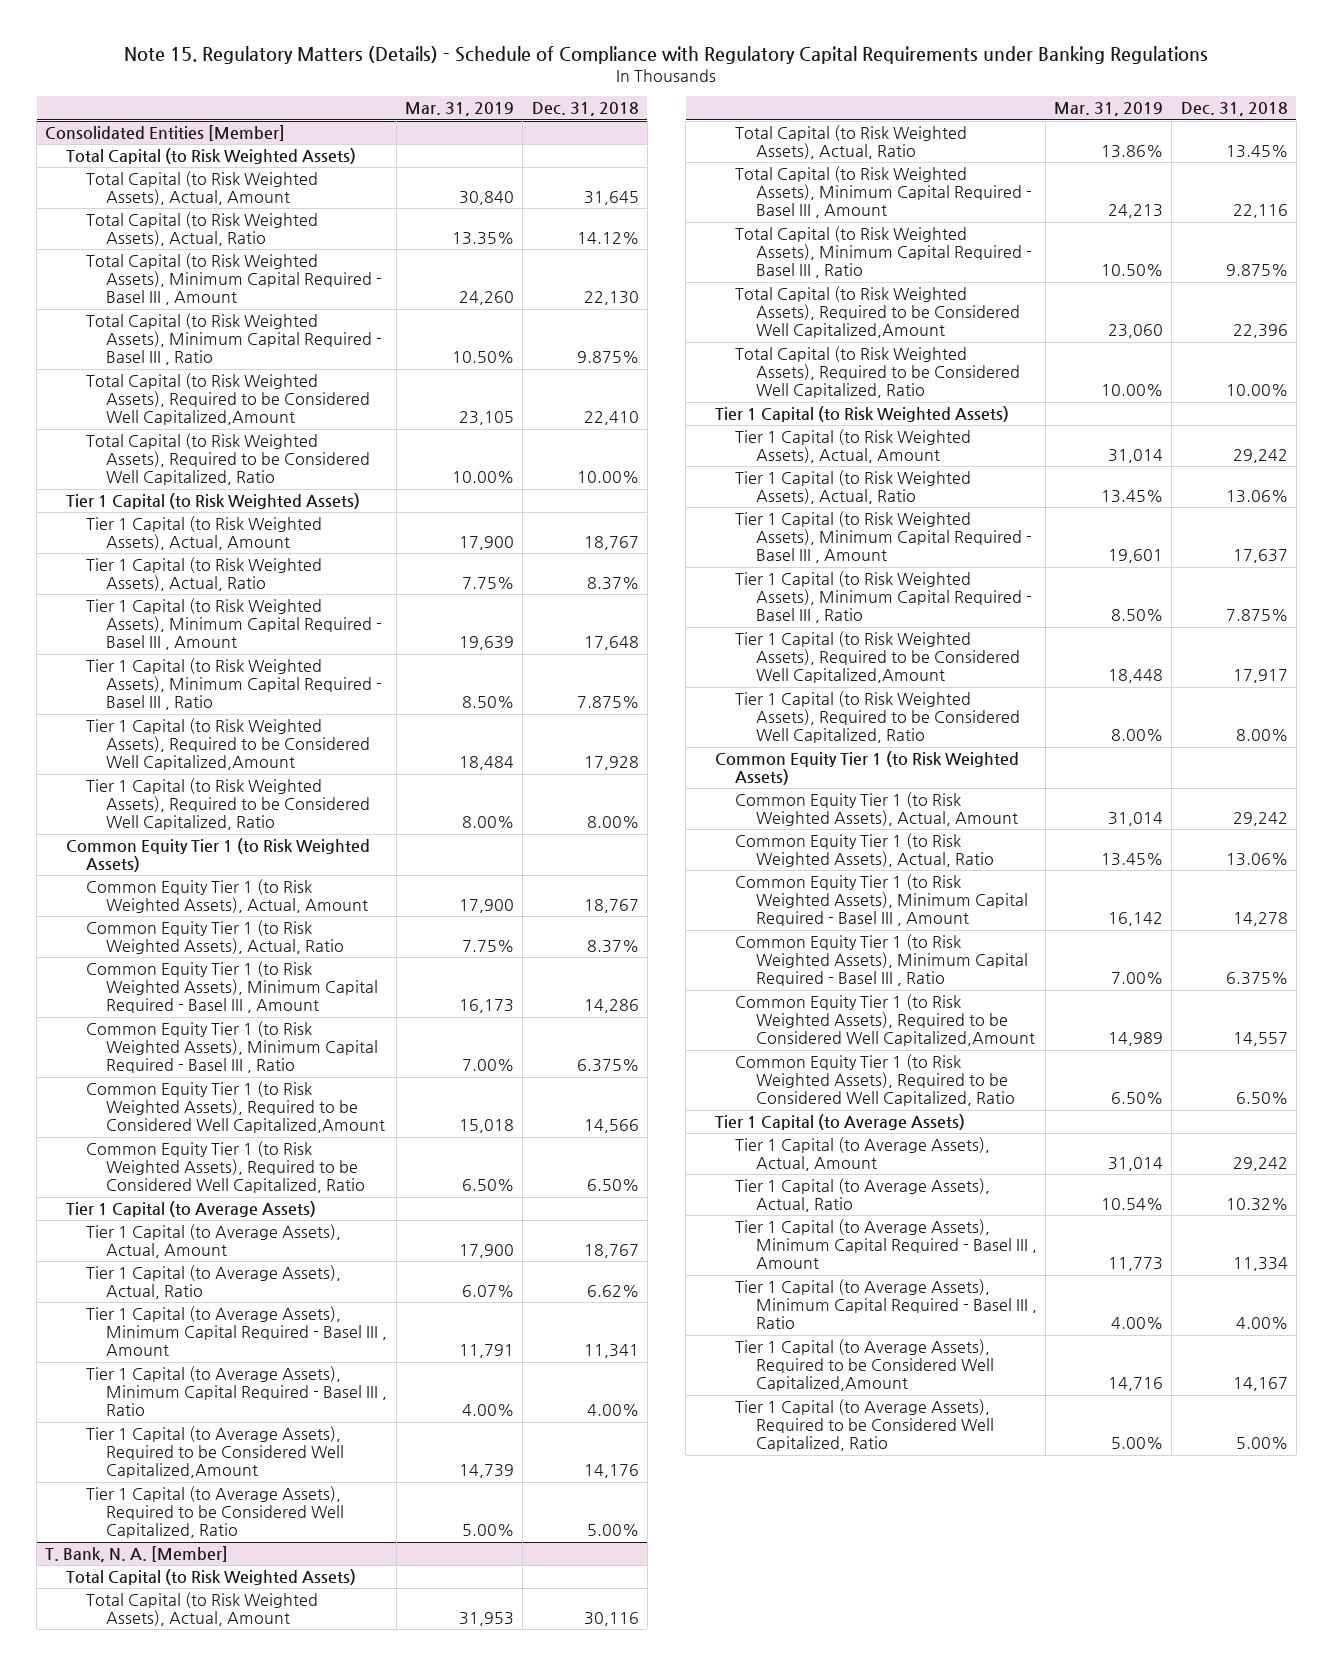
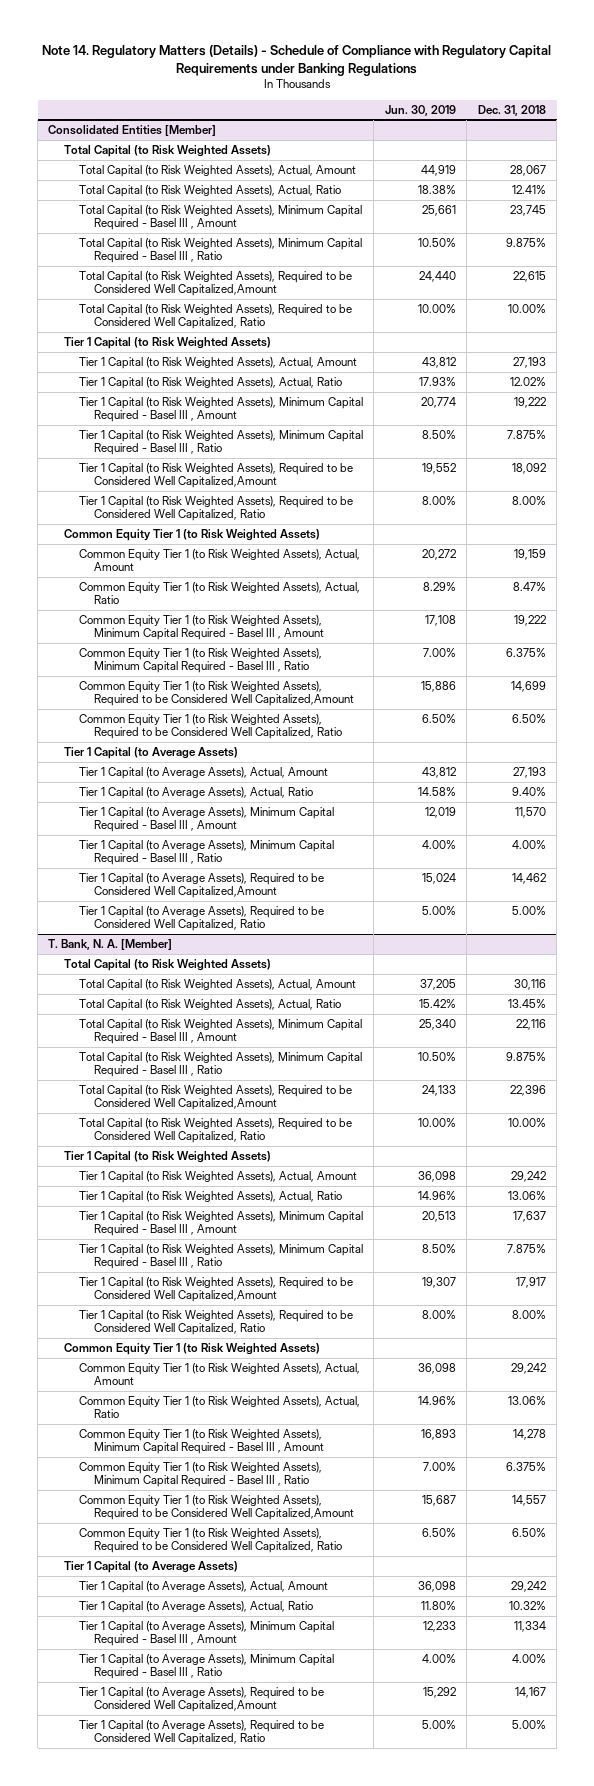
[124,46,1209,65] Note 15. Regulatory Matters (Details) - Schedule of Compliance with Regulatory Capital Requirements under Banking Regulations -> [42,45,552,76] Note 14. Regulatory Matters (Details) - Schedule of Compliance with Regulatory Capital Requirements under Banking Regulations
[404,102,514,117] Mar. 31, 2019 -> none
none -> [384,104,456,116] Jun. 30, 2019
[583,191,639,206] 31,645 -> [509,165,546,177] 28,067
[576,232,639,245] 14.12% -> [511,185,546,195] 12.41%
[583,291,639,306] 22,130 -> [509,205,546,217] 23,745
[583,411,639,426] 22,410 -> [512,271,546,283] 22,615
[583,536,639,551] 18,767 -> [512,357,546,369] 27,193
[586,577,639,591] 8.37% -> [509,377,546,387] 12.02%
[583,636,639,651] 17,648 -> [513,397,546,409] 19,222
[583,756,639,771] 17,928 -> [511,463,546,475] 18,092
[583,899,639,914] 18,767 -> [513,549,546,561] 19,159
[586,940,639,954] 8.37% -> [512,582,546,592] 8.47%
[583,999,639,1014] 14,286 -> [513,615,546,627] 19,222
[583,1119,639,1134] 14,566 -> [510,681,546,693] 14,699
[583,1244,639,1259] 18,767 -> [512,767,546,779] 27,193
[586,1285,639,1298] 6.62% -> [511,787,546,797] 9.40%
[583,1344,639,1359] 11,341 -> [514,807,546,819] 11,570
[583,1464,639,1479] 14,176 -> [511,873,546,885] 14,462

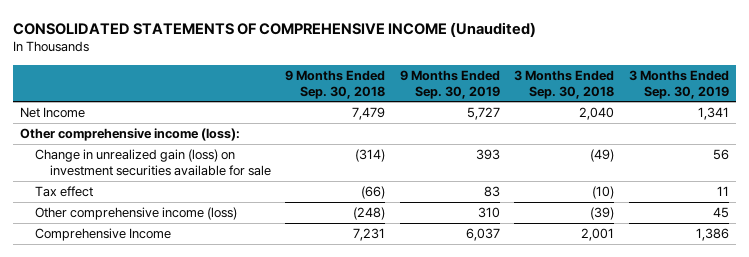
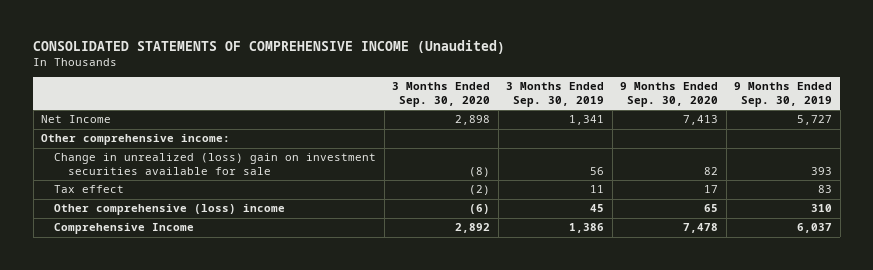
[285,69,386,99] 9 Months Ended Sep. 30, 2018 -> none
[514,69,615,99] 3 Months Ended Sep. 30, 2018 -> none
none -> [392,82,491,107] 3 Months Ended Sep. 30, 2020
none -> [620,82,719,107] 9 Months Ended Sep. 30, 2020
[20,128,241,142] Other comprehensive income (loss): -> [41,134,231,146] Other comprehensive income:
[35,149,271,177] Change in unrealized gain (loss) on investment securities available for sale -> [54,153,377,176] Change in unrealized (loss) gain on investment securities available for sale
[35,207,238,221] Other comprehensive income (loss) -> [54,204,286,216] Other comprehensive (loss) income

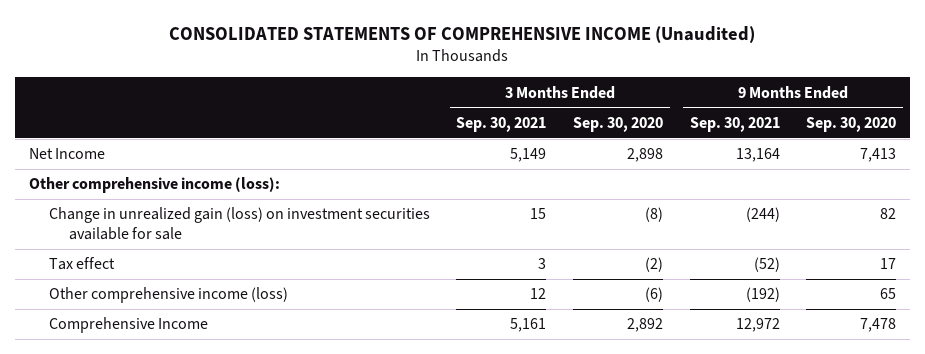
[506,82,605,107] 3 Months Ended Sep. 30, 2019 -> none
[734,82,833,107] 9 Months Ended Sep. 30, 2019 -> none
none -> [456,116,547,132] Sep. 30, 2021
none -> [689,116,780,132] Sep. 30, 2021
[41,134,231,146] Other comprehensive income: -> [28,177,280,194] Other comprehensive income (loss):
[54,153,377,176] Change in unrealized (loss) gain on investment securities available for sale -> [48,207,430,241] Change in unrealized gain (loss) on investment securities available for sale
[54,204,286,216] Other comprehensive (loss) income -> [48,287,288,304] Other comprehensive income (loss)

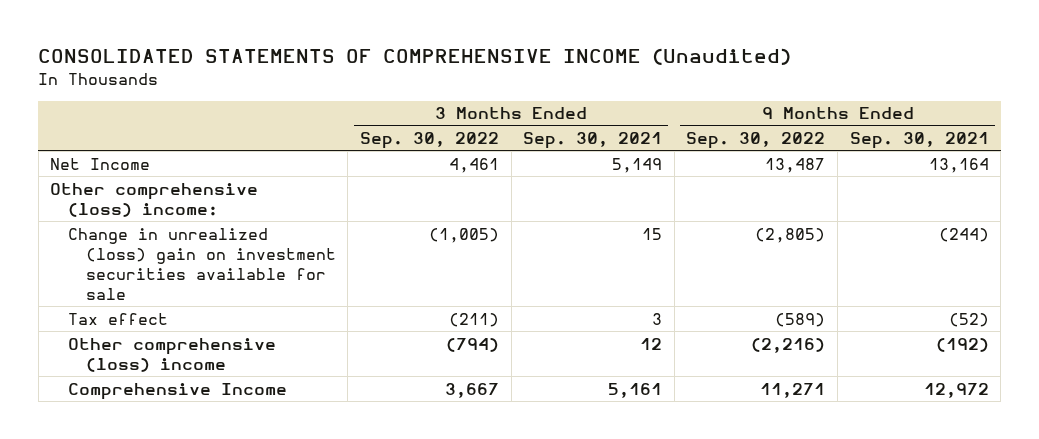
[573,116,664,132] Sep. 30, 2020 -> none
[806,116,897,132] Sep. 30, 2020 -> none
none -> [360,131,500,149] Sep. 30, 2022
none -> [686,131,826,149] Sep. 30, 2022
[28,177,280,194] Other comprehensive income (loss): -> [50,182,259,217] Other comprehensive (loss) income:
[48,207,430,241] Change in unrealized gain (loss) on investment securities available for sale -> [67,227,336,300] Change in unrealized (loss) gain on investment securities available for sale
[48,287,288,304] Other comprehensive income (loss) -> [67,337,276,372] Other comprehensive (loss) income

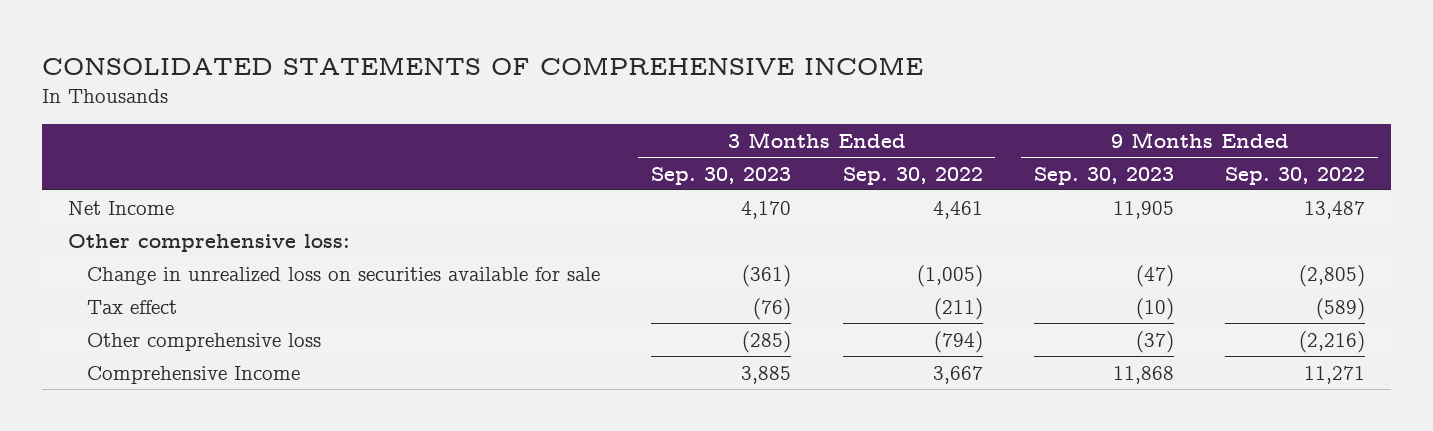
[38,47,792,65] CONSOLIDATED STATEMENTS OF COMPREHENSIVE INCOME (Unaudited) -> [42,56,924,75] CONSOLIDATED STATEMENTS OF COMPREHENSIVE INCOME
[523,131,663,149] Sep. 30, 2021 -> none
[849,131,989,149] Sep. 30, 2021 -> none
none -> [651,166,792,185] Sep. 30, 2023
none -> [1033,166,1174,185] Sep. 30, 2023
[50,182,259,217] Other comprehensive (loss) income: -> [67,233,350,252] Other comprehensive loss:
[67,227,336,300] Change in unrealized (loss) gain on investment securities available for sale -> [86,266,600,285] Change in unrealized loss on securities available for sale
[67,337,276,372] Other comprehensive (loss) income -> [86,332,321,351] Other comprehensive loss

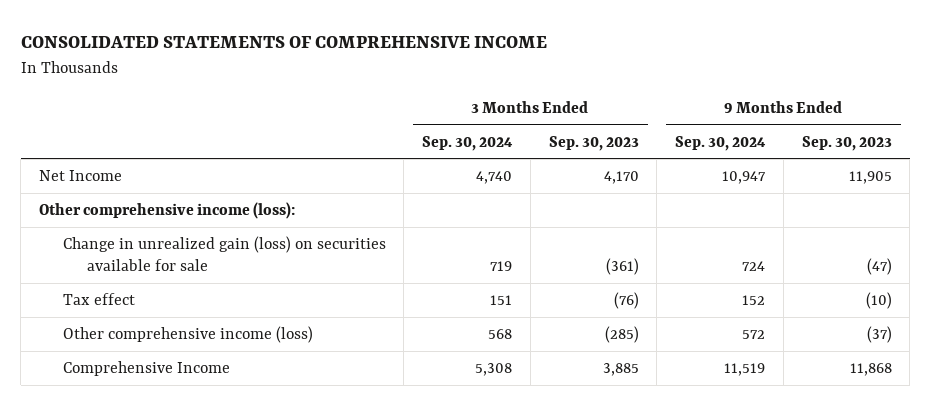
[842,166,983,185] Sep. 30, 2022 -> none
[1225,166,1366,185] Sep. 30, 2022 -> none
none -> [422,135,514,151] Sep. 30, 2024
none -> [675,135,767,151] Sep. 30, 2024
[67,233,350,252] Other comprehensive loss: -> [38,202,295,220] Other comprehensive income (loss):
[86,266,600,285] Change in unrealized loss on securities available for sale -> [62,236,386,271] Change in unrealized gain (loss) on securities available for sale
[86,332,321,351] Other comprehensive loss -> [62,326,313,344] Other comprehensive income (loss)

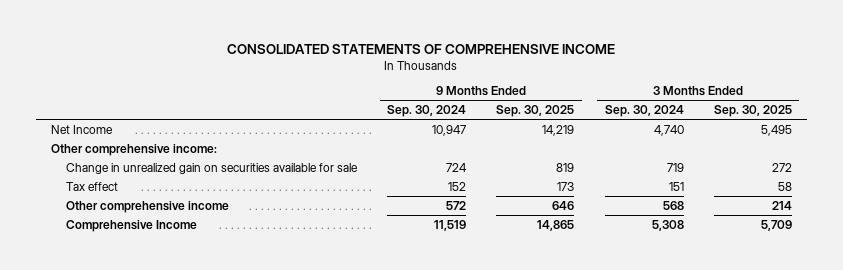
[548,135,639,151] Sep. 30, 2023 -> none
[801,135,892,151] Sep. 30, 2023 -> none
none -> [496,105,575,118] Sep. 30, 2025
none -> [713,105,792,118] Sep. 30, 2025
[38,202,295,220] Other comprehensive income (loss): -> [50,143,217,156] Other comprehensive income:
[62,236,386,271] Change in unrealized gain (loss) on securities available for sale -> [65,162,358,174] Change in unrealized gain on securities available for sale
[62,326,313,344] Other comprehensive income (loss) -> [65,200,229,213] Other comprehensive income

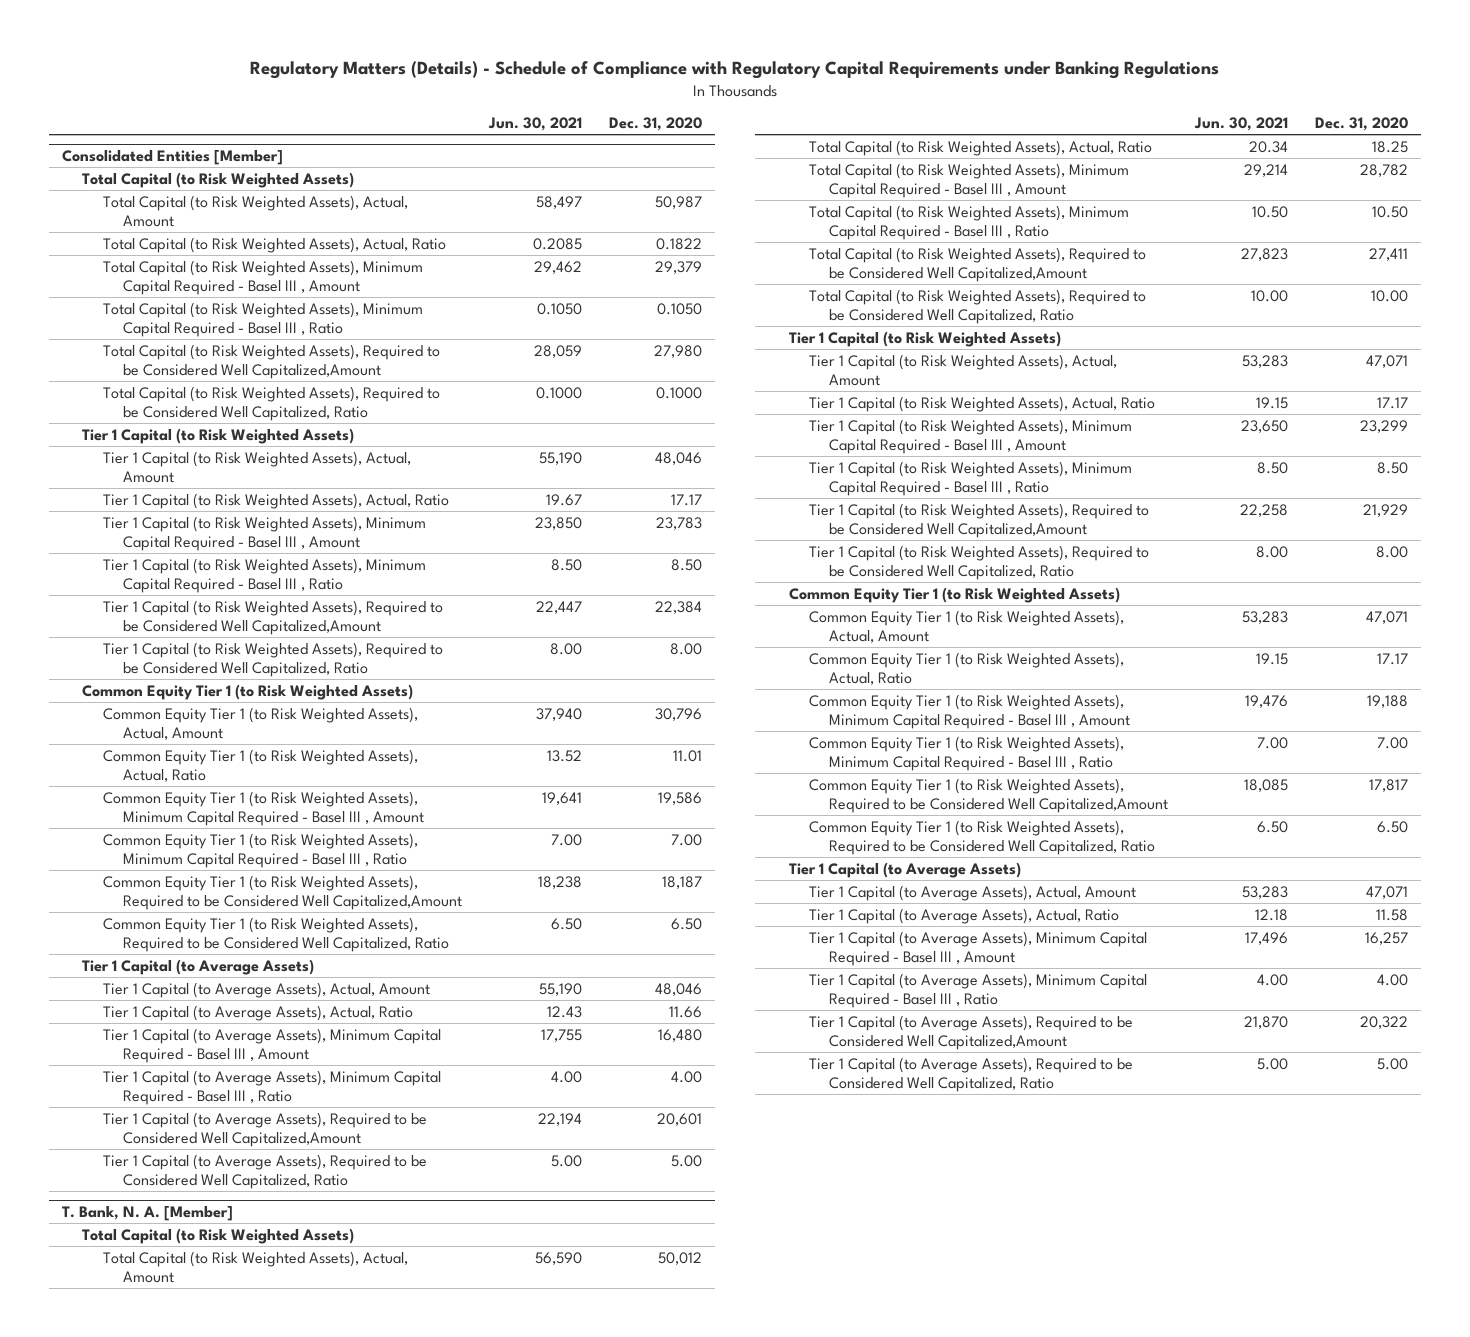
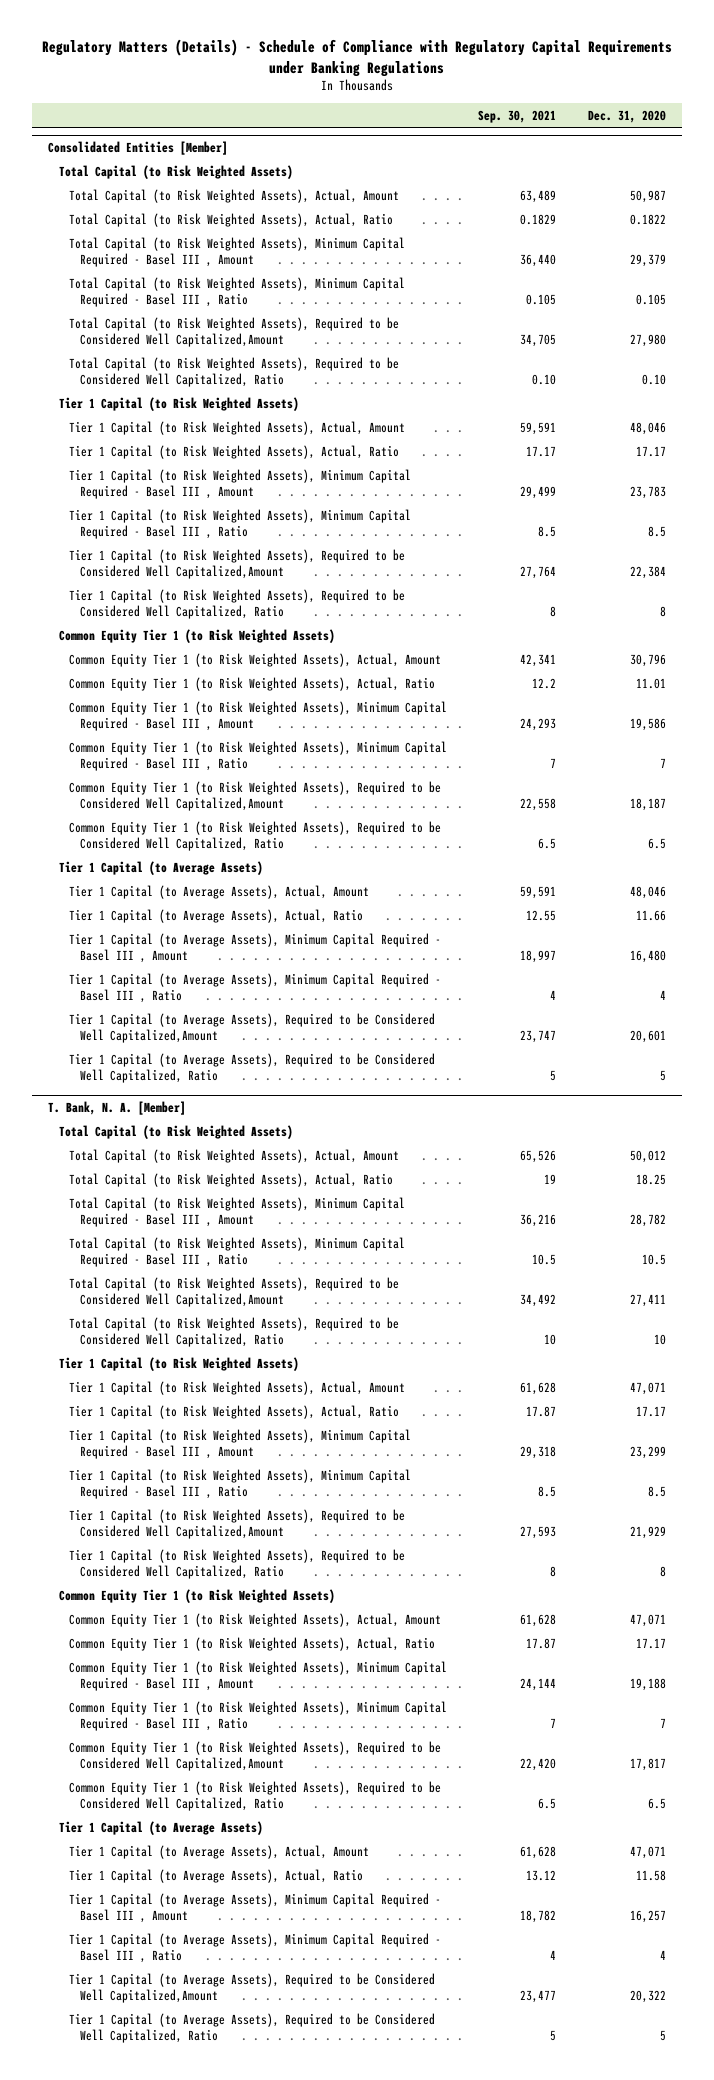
[487,117,582,132] Jun. 30, 2021 -> none
none -> [478,109,557,123] Sep. 30, 2021
[656,302,702,315] 0.1050 -> [635,294,666,306] 0.105
[655,386,702,399] 0.1000 -> [641,374,666,386] 0.10
[670,558,702,571] 8.50 -> [647,526,666,538] 8.5
[669,642,702,655] 8.00 -> [659,606,666,618] 8
[670,833,702,846] 7.00 -> [659,758,666,769] 7
[670,917,702,930] 6.50 -> [647,838,666,850] 6.5
[670,1070,702,1083] 4.00 -> [659,990,666,1001] 4
[670,1154,702,1167] 5.00 -> [659,1070,666,1082] 5
[1371,205,1408,218] 10.50 -> [641,1254,666,1266] 10.5
[1370,289,1408,302] 10.00 -> [653,1334,666,1346] 10
[1376,461,1408,474] 8.50 -> [647,1486,666,1498] 8.5
[1375,545,1408,558] 8.00 -> [659,1566,666,1578] 8
[1376,736,1408,749] 7.00 -> [659,1718,666,1729] 7
[1376,820,1408,833] 6.50 -> [647,1798,666,1810] 6.5
[1376,973,1408,986] 4.00 -> [659,1950,666,1961] 4
[1376,1057,1408,1070] 5.00 -> [659,2030,666,2042] 5

